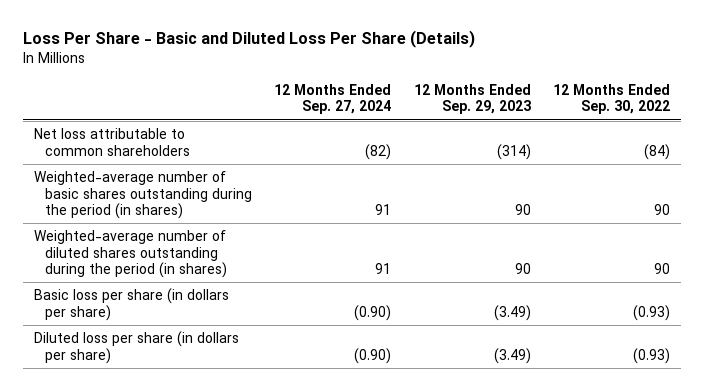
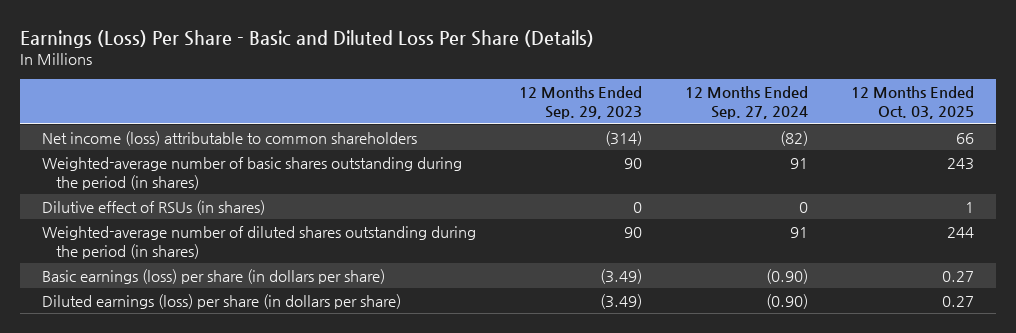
[22,30,475,49] Loss Per Share - Basic and Diluted Loss Per Share (Details) -> [20,29,595,48] Earnings (Loss) Per Share - Basic and Diluted Loss Per Share (Details)
[553,84,671,115] 12 Months Ended Sep. 30, 2022 -> none
none -> [851,86,975,120] 12 Months Ended Oct. 03, 2025
[34,128,190,156] Net loss attributable to common shareholders -> [41,130,417,146] Net income (loss) attributable to common shareholders
none -> [41,199,265,215] Dilutive effect of RSUs (in shares)
[34,288,230,321] Basic loss per share (in dollars per share) -> [41,268,385,284] Basic earnings (loss) per share (in dollars per share)
[34,331,240,364] Diluted loss per share (in dollars per share) -> [41,293,401,309] Diluted earnings (loss) per share (in dollars per share)

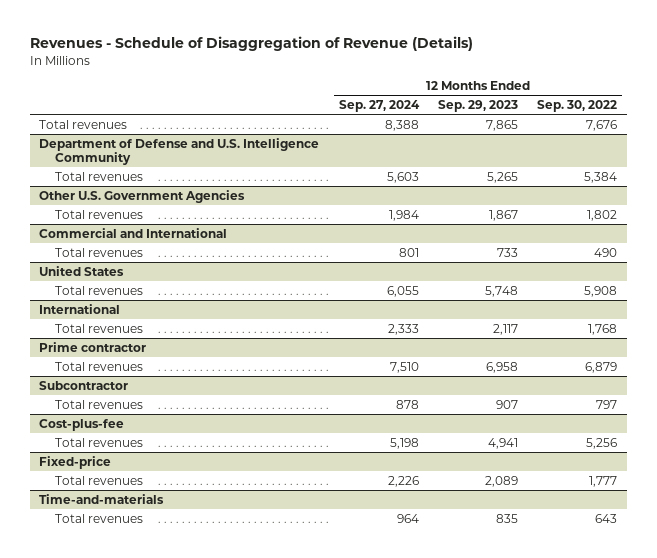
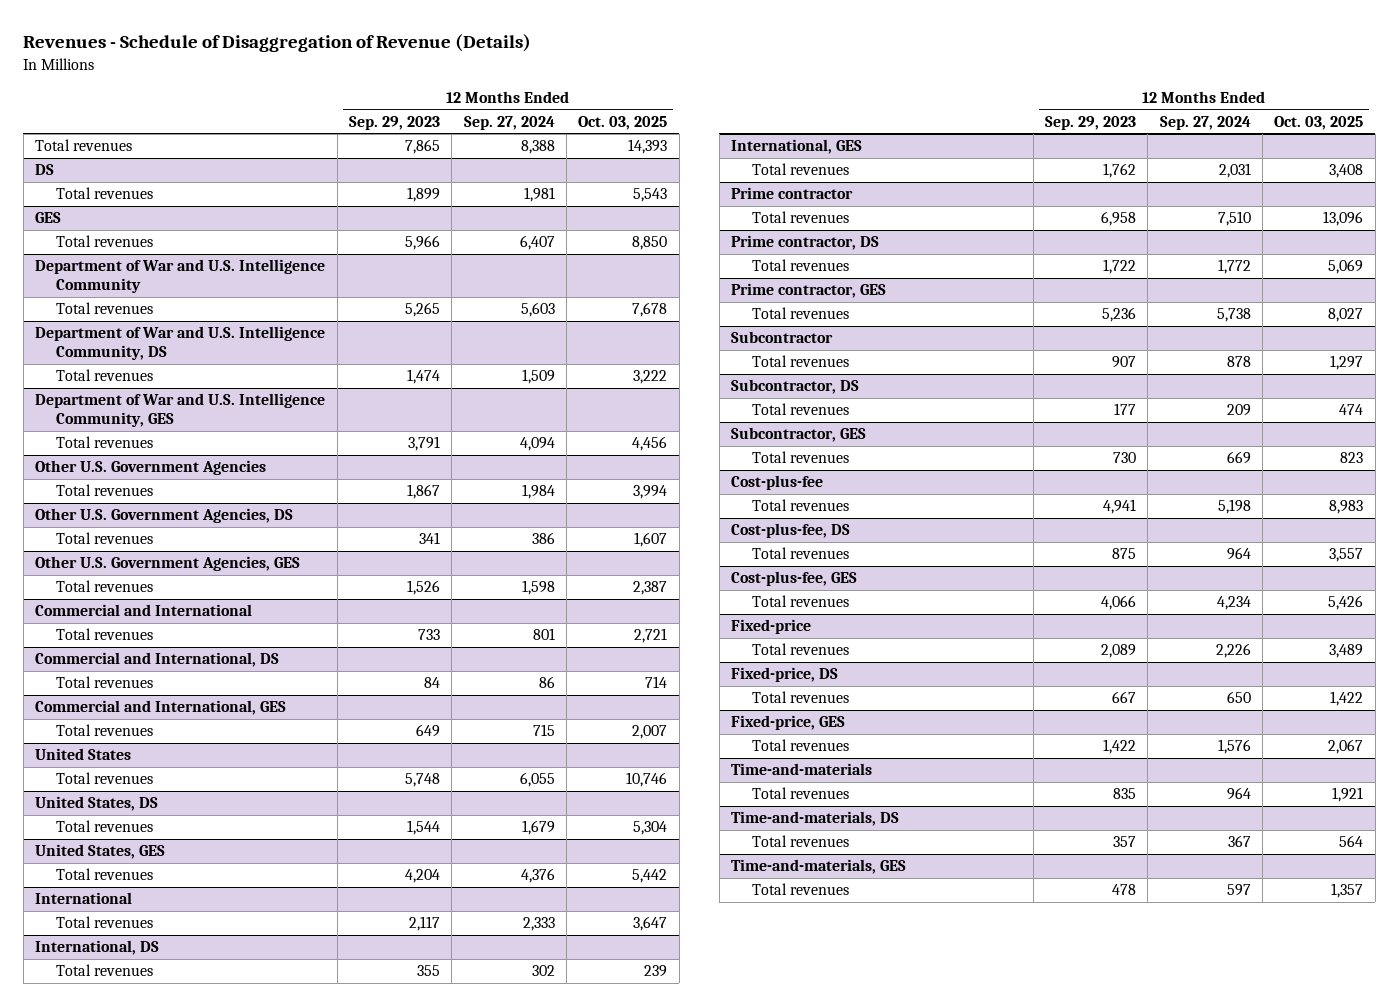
[537,99,618,112] Sep. 30, 2022 -> none
none -> [578,116,668,131] Oct. 03, 2025
none -> [35,164,55,176] DS
none -> [56,187,154,200] Total revenues
none -> [35,212,62,224] GES
none -> [56,235,154,248] Total revenues
[39,137,320,166] Department of Defense and U.S. Intelligence Community -> [35,259,326,294] Department of War and U.S. Intelligence Community
none -> [35,326,326,361] Department of War and U.S. Intelligence Community, DS
none -> [56,369,154,382] Total revenues
none -> [35,393,326,428] Department of War and U.S. Intelligence Community, GES
none -> [56,436,154,449] Total revenues
none -> [35,508,294,524] Other U.S. Government Agencies, DS
none -> [56,532,154,545] Total revenues
none -> [35,556,301,572] Other U.S. Government Agencies, GES
none -> [56,580,154,593] Total revenues
none -> [35,652,280,668] Commercial and International, DS
none -> [56,676,154,689] Total revenues
none -> [35,700,287,716] Commercial and International, GES
none -> [56,724,154,737] Total revenues
none -> [35,796,159,812] United States, DS
none -> [56,820,154,833] Total revenues
none -> [35,844,166,860] United States, GES
none -> [56,868,154,881] Total revenues
none -> [35,940,160,956] International, DS
none -> [56,964,154,977] Total revenues
none -> [731,139,863,155] International, GES
none -> [752,163,850,176] Total revenues
none -> [731,235,880,251] Prime contractor, DS
none -> [752,259,850,272] Total revenues
none -> [731,283,887,299] Prime contractor, GES
none -> [752,307,850,320] Total revenues
none -> [731,379,860,395] Subcontractor, DS
none -> [752,403,850,416] Total revenues
none -> [731,427,867,443] Subcontractor, GES
none -> [752,451,850,464] Total revenues
none -> [731,523,851,539] Cost-plus-fee, DS
none -> [752,547,850,560] Total revenues
none -> [731,571,858,587] Cost-plus-fee, GES
none -> [752,595,850,608] Total revenues
none -> [731,667,839,683] Fixed-price, DS
none -> [752,691,850,704] Total revenues
none -> [731,715,846,731] Fixed-price, GES
none -> [752,739,850,752] Total revenues
none -> [731,811,900,827] Time-and-materials, DS
none -> [752,835,850,848] Total revenues
none -> [731,859,907,875] Time-and-materials, GES
none -> [752,883,850,896] Total revenues

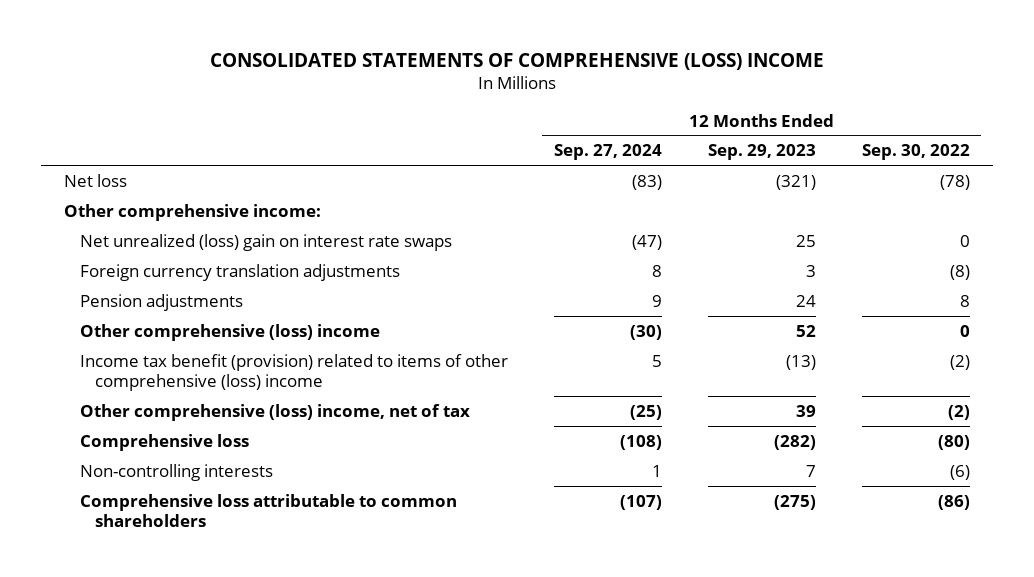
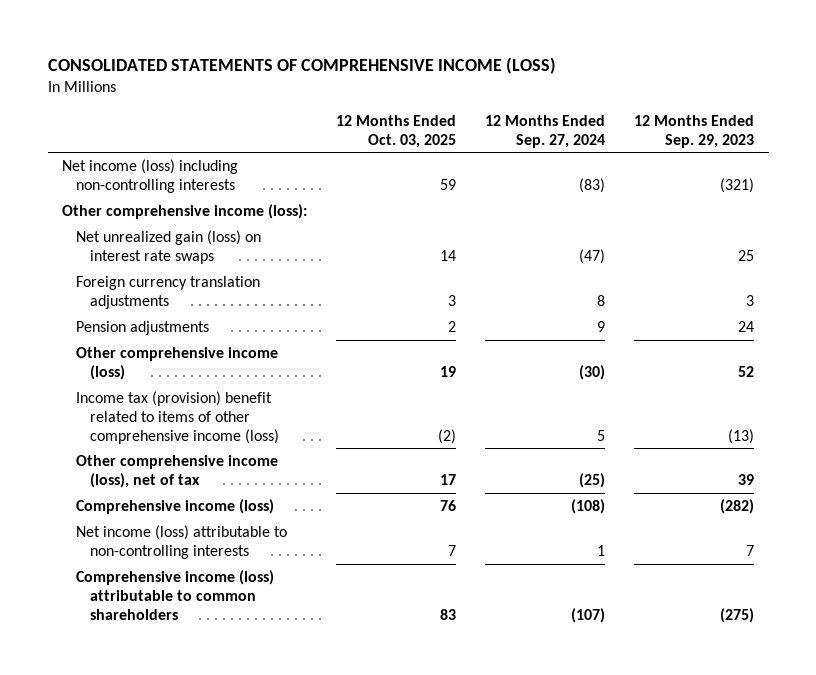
[210,52,825,70] CONSOLIDATED STATEMENTS OF COMPREHENSIVE (LOSS) INCOME -> [47,57,556,75] CONSOLIDATED STATEMENTS OF COMPREHENSIVE INCOME (LOSS)
[861,144,970,161] Sep. 30, 2022 -> none
none -> [336,114,457,148] 12 Months Ended Oct. 03, 2025
[64,173,128,187] Net loss -> [62,158,239,193] Net income (loss) including non-controlling interests
[64,203,322,221] Other comprehensive income: -> [62,203,308,219] Other comprehensive income (loss):
[79,233,452,251] Net unrealized (loss) gain on interest rate swaps -> [76,229,262,264] Net unrealized gain (loss) on interest rate swaps
[79,323,380,341] Other comprehensive (loss) income -> [76,346,279,380] Other comprehensive income (loss)
[79,353,508,391] Income tax benefit (provision) related to items of other comprehensive (loss) income -> [76,390,280,444] Income tax (provision) benefit related to items of other comprehensive income (loss)
[79,403,470,421] Other comprehensive (loss) income, net of tax -> [76,454,279,488] Other comprehensive income (loss), net of tax
[79,433,249,451] Comprehensive loss -> [76,498,275,514] Comprehensive income (loss)
[79,463,273,481] Non-controlling interests -> [76,524,288,559] Net income (loss) attributable to non-controlling interests
[79,493,457,527] Comprehensive loss attributable to common shareholders -> [76,569,275,620] Comprehensive income (loss) attributable to common shareholders

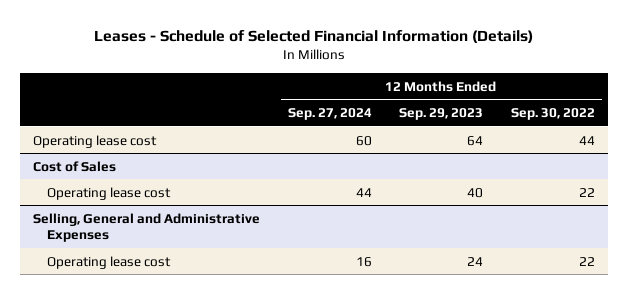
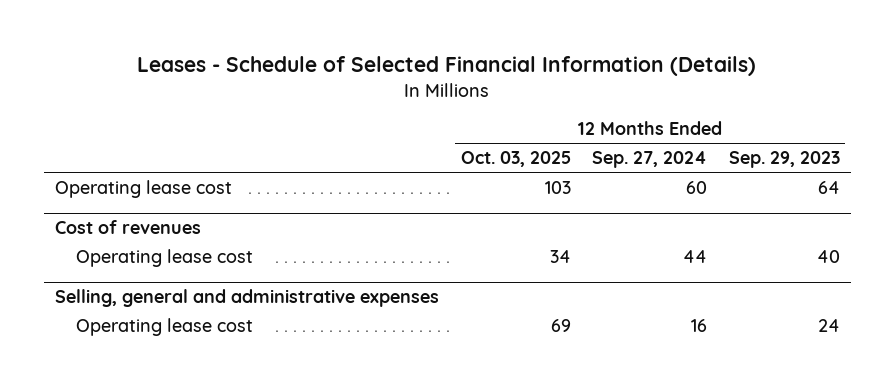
[510,108,595,121] Sep. 30, 2022 -> none
none -> [460,151,571,168] Oct. 03, 2025
[33,160,117,172] Cost of Sales -> [54,220,201,235] Cost of revenues
[33,212,261,243] Selling, General and Administrative Expenses -> [54,289,439,308] Selling, general and administrative expenses

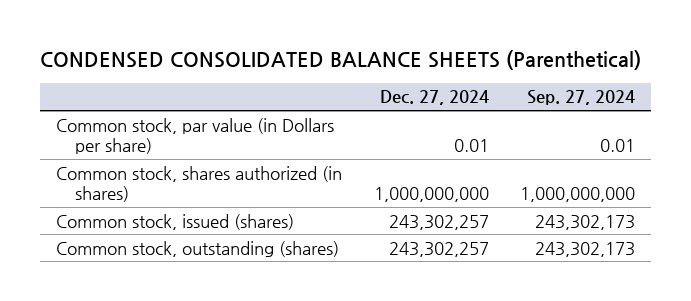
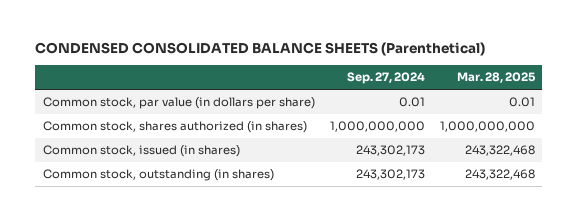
[379,90,489,106] Dec. 27, 2024 -> none
none -> [456,72,536,84] Mar. 28, 2025
[55,117,334,155] Common stock, par value (in Dollars per share) -> [42,97,315,110] Common stock, par value (in dollars per share)
[55,213,294,230] Common stock, issued (shares) -> [42,145,240,158] Common stock, issued (in shares)
[55,240,339,257] Common stock, outstanding (shares) -> [42,169,274,182] Common stock, outstanding (in shares)

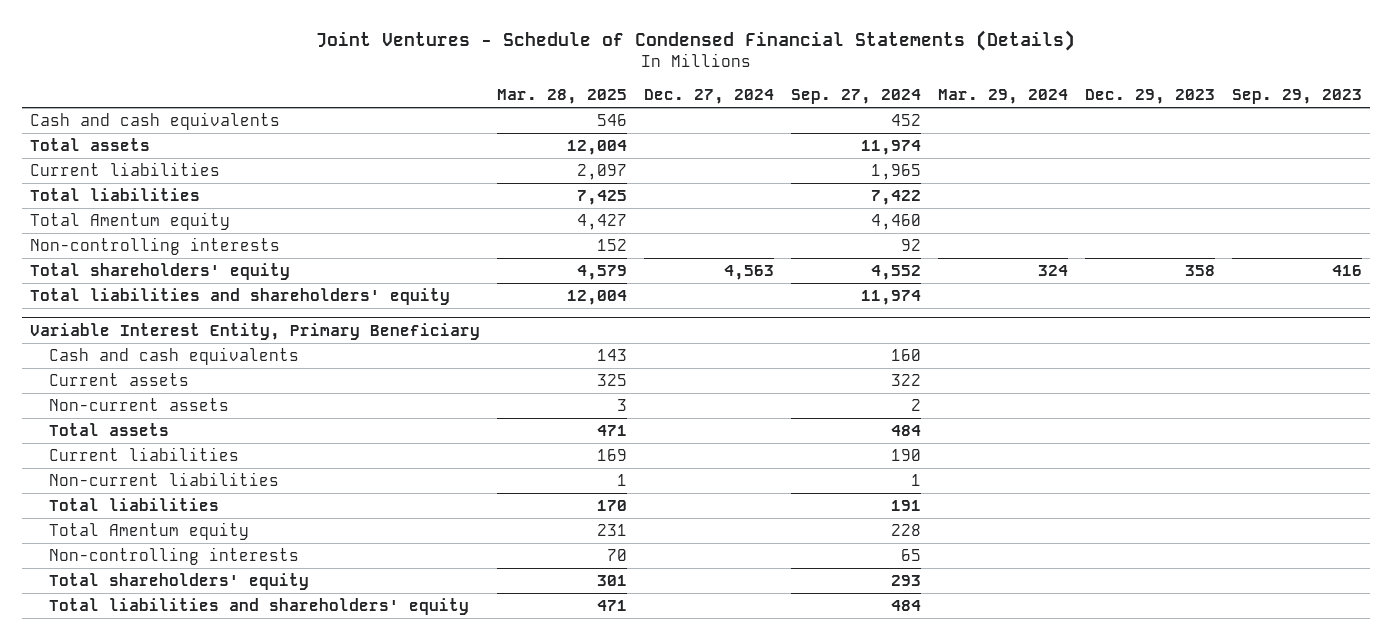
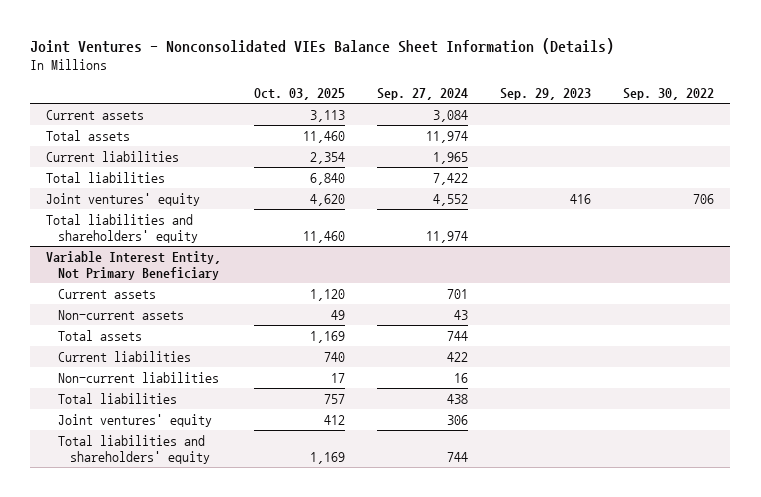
[316,29,1076,51] Joint Ventures - Schedule of Condensed Financial Statements (Details) -> [30,37,615,54] Joint Ventures - Nonconsolidated VIEs Balance Sheet Information (Details)
[497,89,628,105] Mar. 28, 2025 -> none
[644,89,775,105] Dec. 27, 2024 -> none
[938,89,1069,105] Mar. 29, 2024 -> none
[1084,89,1215,105] Dec. 29, 2023 -> none
none -> [253,87,345,100] Oct. 03, 2025
none -> [623,87,715,100] Sep. 30, 2022
[30,111,281,130] Cash and cash equivalents -> none
none -> [46,109,145,120] Current assets
[30,211,231,230] Total Amentum equity -> none
[30,236,281,255] Non-controlling interests -> none
[30,262,291,280] Total shareholders' equity -> [46,192,201,206] Joint ventures' equity
[49,346,300,365] Cash and cash equivalents -> none
[49,521,250,540] Total Amentum equity -> none
[49,546,300,565] Non-controlling interests -> none
[30,322,481,340] Variable Interest Entity, Primary Beneficiary -> [46,250,222,281] Variable Interest Entity, Not Primary Beneficiary
[891,373,922,386] 322 -> [446,288,468,299] 701
[911,398,922,411] 2 -> [453,309,468,320] 43
[891,424,922,436] 484 -> [446,330,468,341] 744
[891,448,922,461] 190 -> [446,351,468,362] 422
[911,473,922,486] 1 -> [453,372,468,383] 16
[891,499,922,511] 191 -> [446,393,468,404] 438
[49,572,310,590] Total shareholders' equity -> [57,413,212,427] Joint ventures' equity
[891,574,922,586] 293 -> [446,414,468,425] 306
[891,599,922,611] 484 -> [446,452,468,463] 744

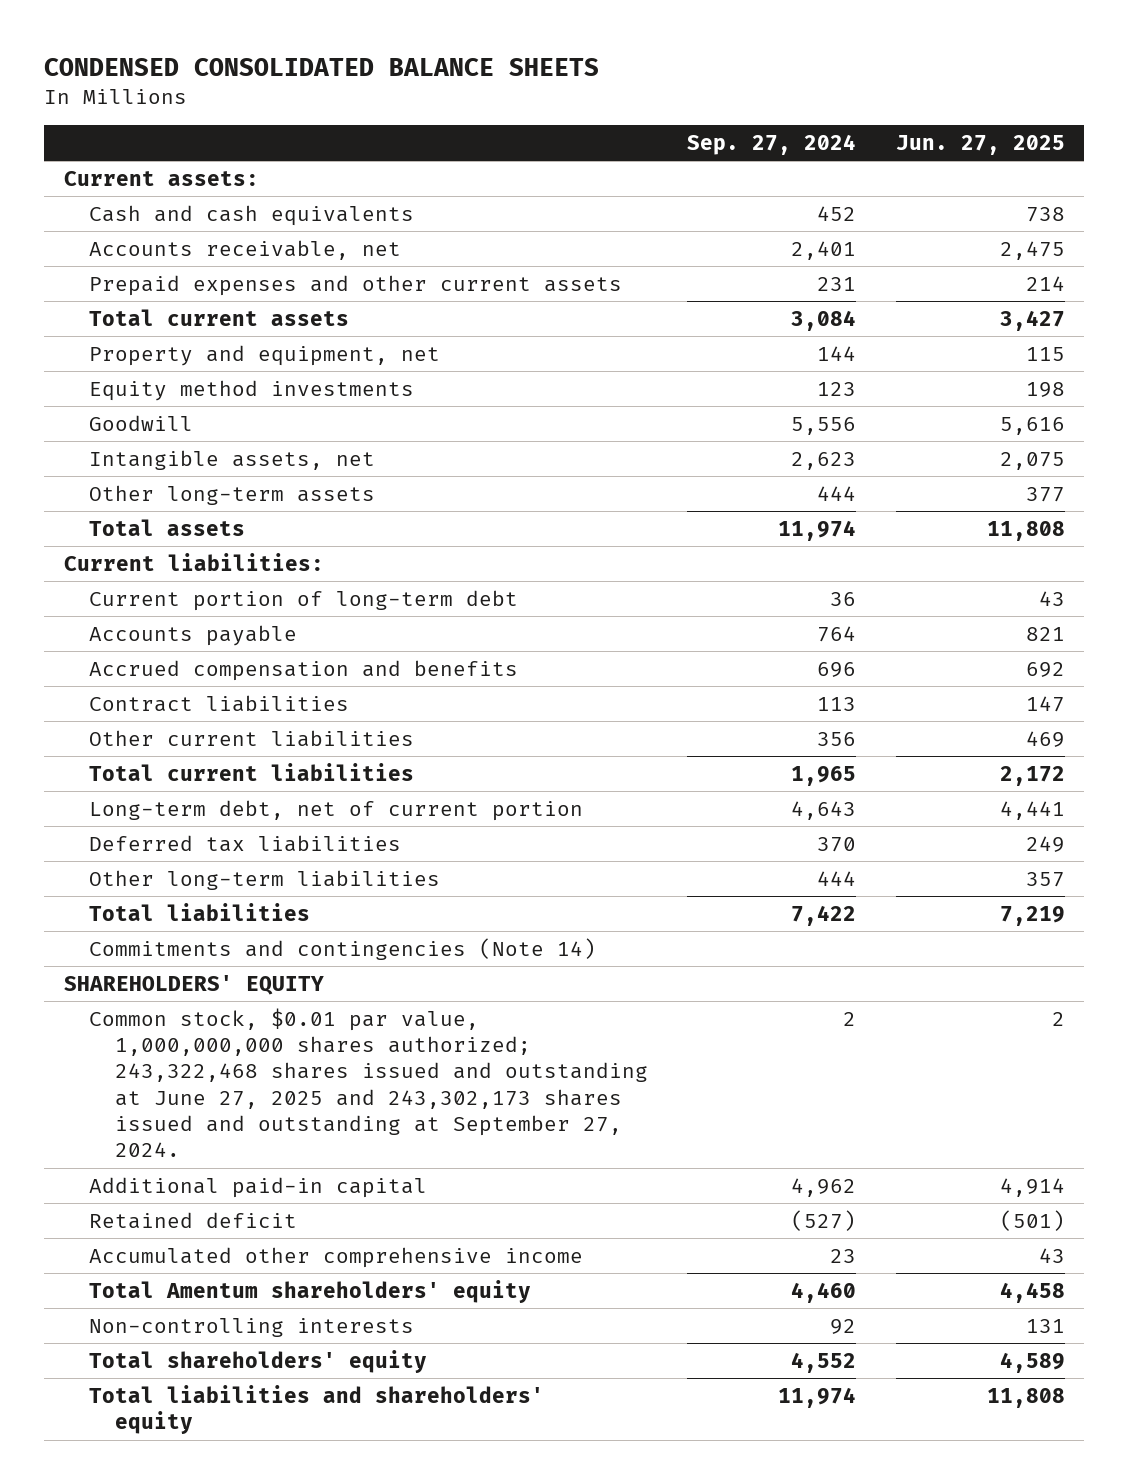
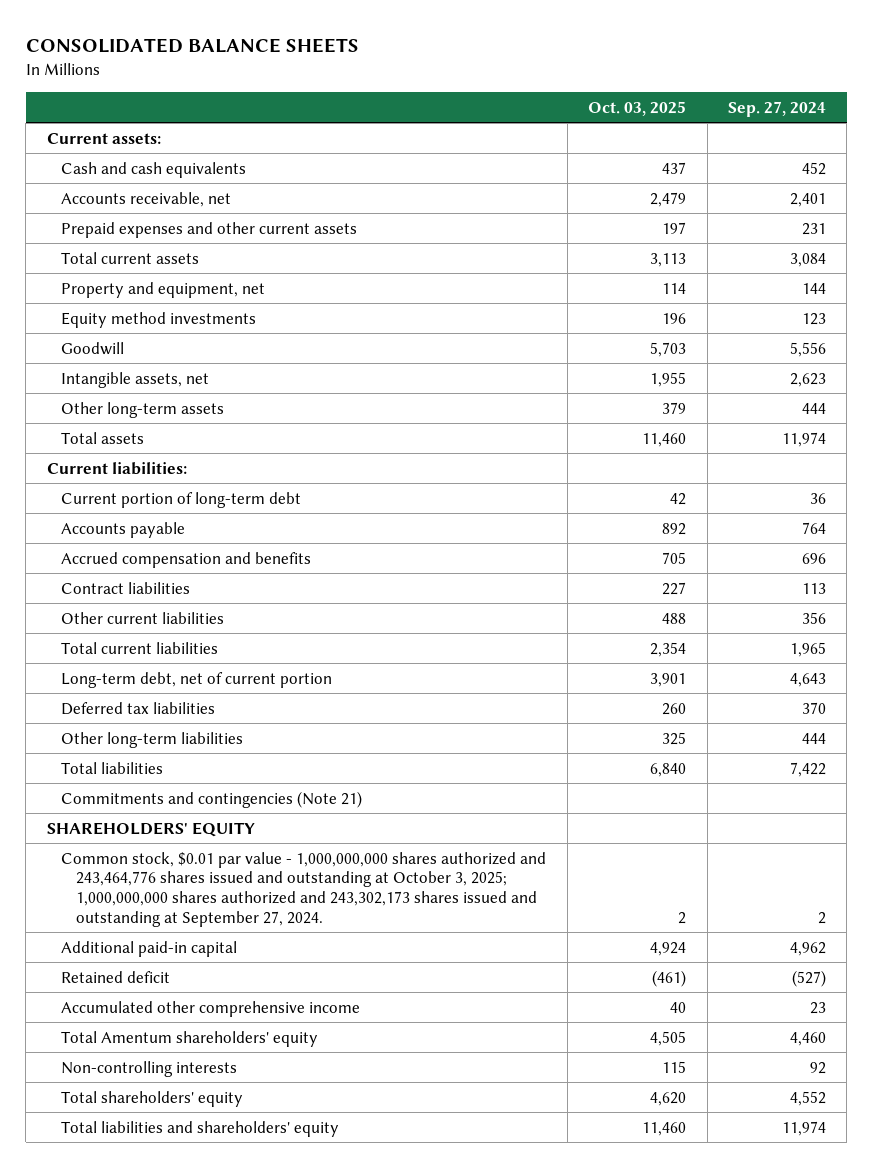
[44,58,600,77] CONDENSED CONSOLIDATED BALANCE SHEETS -> [25,38,359,54] CONSOLIDATED BALANCE SHEETS
[895,134,1065,155] Jun. 27, 2025 -> none
none -> [588,100,687,116] Oct. 03, 2025
[89,937,597,960] Commitments and contingencies (Note 14) -> [61,790,363,808] Commitments and contingencies (Note 21)
[89,1007,649,1158] Common stock, $0.01 par value, 1,000,000,000 shares authorized; 243,322,468 shares issued and outstanding at June 27, 2025 and 243,302,173 shares issued and outstanding at September 27, 2024. -> [61,851,547,927] Common stock, $0.01 par value - 1,000,000,000 shares authorized and 243,464,776 shares issued and outstanding at October 3, 2025; 1,000,000,000 shares authorized and 243,302,173 shares issued and outstanding at September 27, 2024.

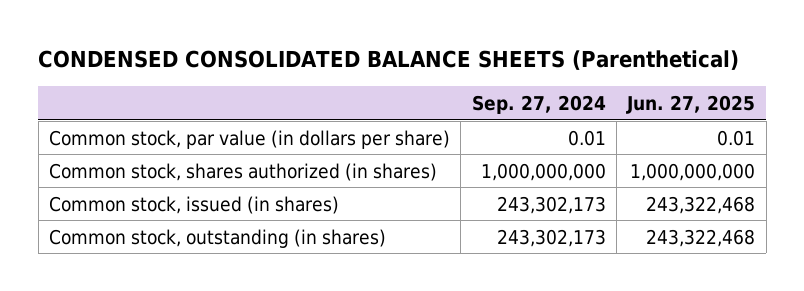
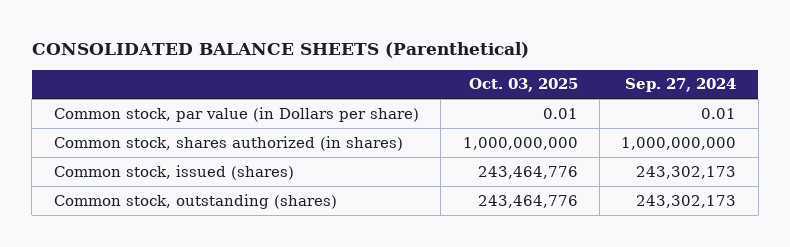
[38,50,740,71] CONDENSED CONSOLIDATED BALANCE SHEETS (Parenthetical) -> [31,41,529,58] CONSOLIDATED BALANCE SHEETS (Parenthetical)
[626,94,756,114] Jun. 27, 2025 -> none
none -> [468,78,578,93] Oct. 03, 2025
[48,129,450,149] Common stock, par value (in dollars per share) -> [53,106,419,122] Common stock, par value (in Dollars per share)
[48,195,339,214] Common stock, issued (in shares) -> [53,164,294,180] Common stock, issued (shares)
[48,228,386,248] Common stock, outstanding (in shares) -> [53,193,337,209] Common stock, outstanding (shares)

